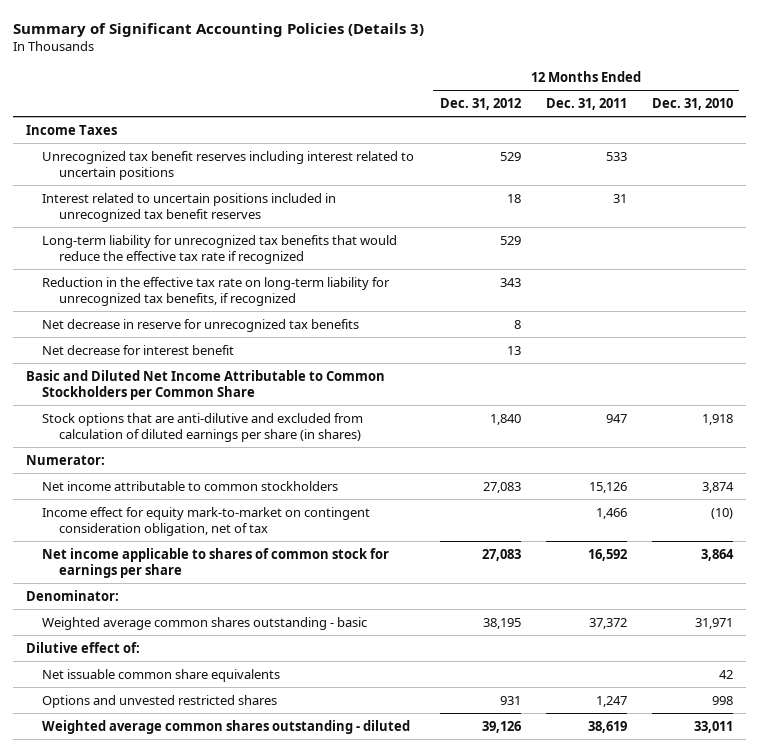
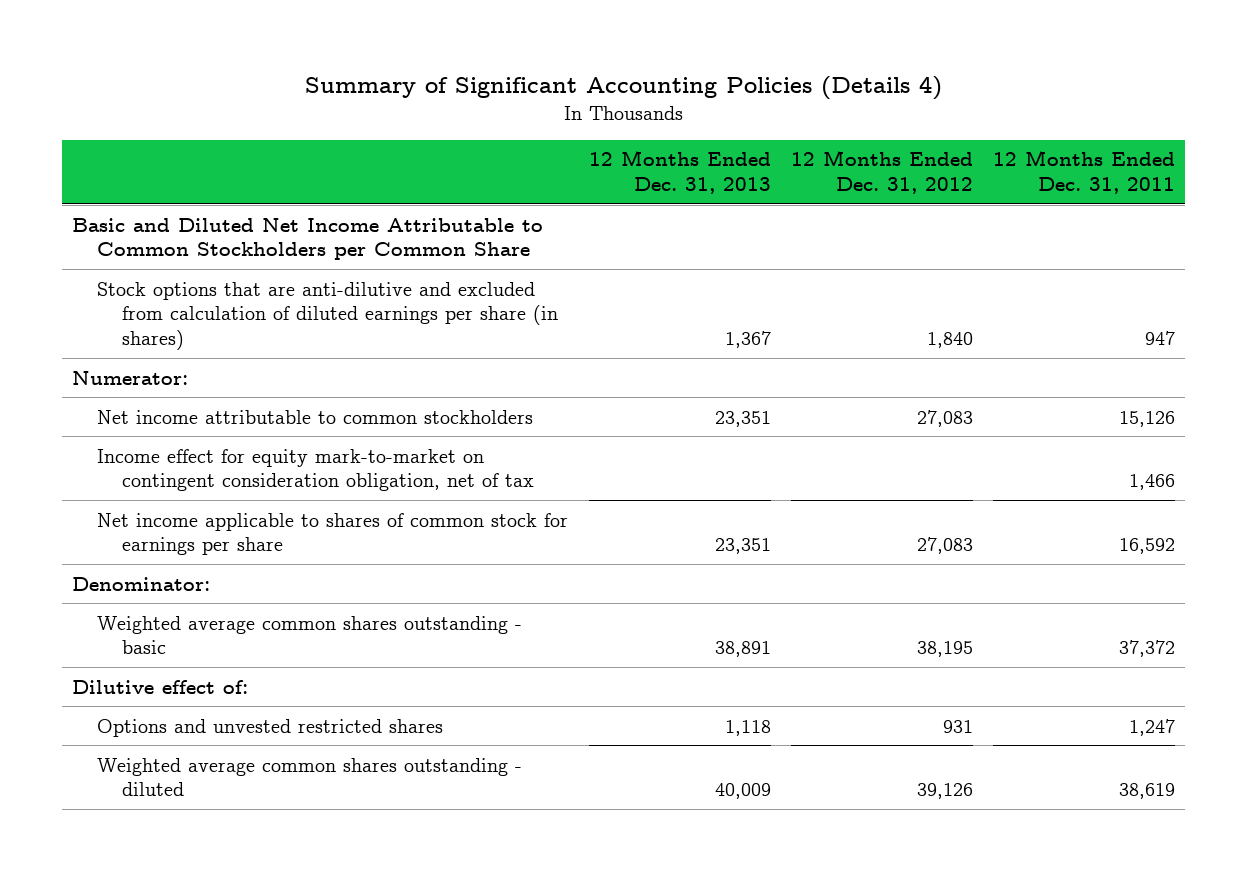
[13,22,425,37] Summary of Significant Accounting Policies (Details 3) -> [304,76,942,101] Summary of Significant Accounting Policies (Details 4)
[652,98,734,111] Dec. 31, 2010 -> none
none -> [588,150,771,194] 12 Months Ended Dec. 31, 2013
[25,124,117,135] Income Taxes -> none
[42,150,415,181] Unrecognized tax benefit reserves including interest related to uncertain positions -> none
[42,192,337,223] Interest related to uncertain positions included in unrecognized tax benefit reserves -> none
[42,234,398,265] Long-term liability for unrecognized tax benefits that would reduce the effective tax rate if recognized -> none
[42,276,391,307] Reduction in the effective tax rate on long-term liability for unrecognized tax benefits, if recognized -> none
[42,318,360,332] Net decrease in reserve for unrecognized tax benefits -> none
[42,344,235,355] Net decrease for interest benefit -> none
[42,668,281,682] Net issuable common share equivalents -> none

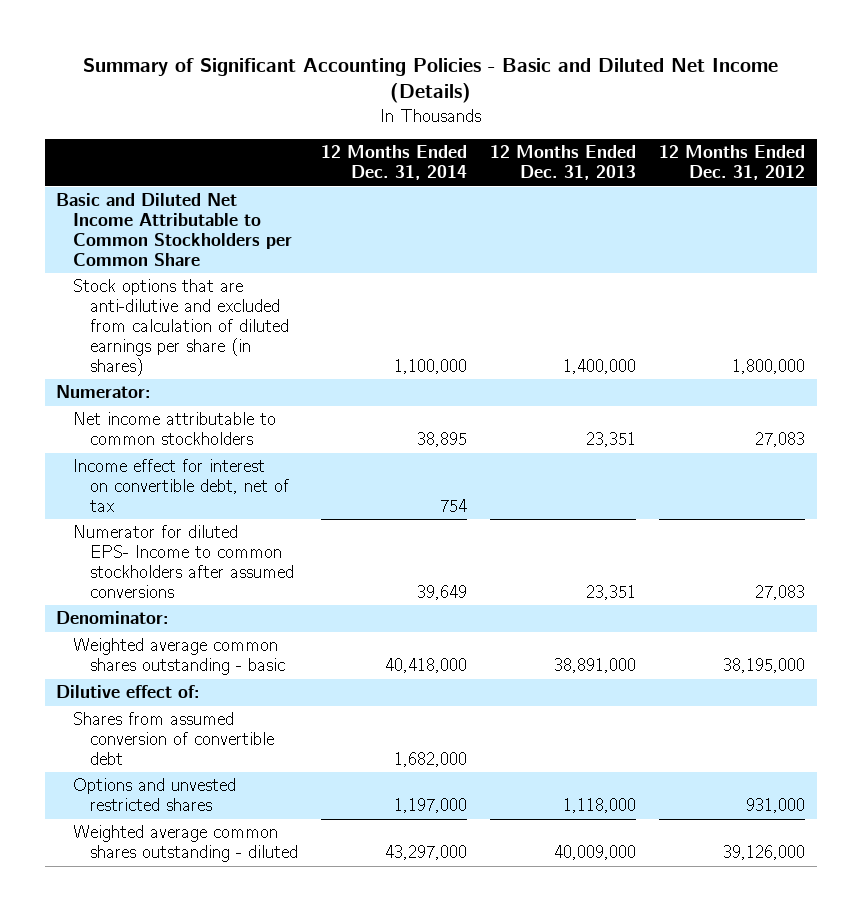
[304,76,942,101] Summary of Significant Accounting Policies (Details 4) -> [82,57,778,104] Summary of Significant Accounting Policies - Basic and Diluted Net Income (Details)
[993,150,1176,194] 12 Months Ended Dec. 31, 2011 -> none
none -> [320,145,467,181] 12 Months Ended Dec. 31, 2014
[724,330,771,348] 1,367 -> [562,358,636,374] 1,400,000
[926,331,973,348] 1,840 -> [731,358,805,374] 1,800,000
[97,448,535,492] Income effect for equity mark-to-market on contingent consideration obligation, net of tax -> none
none -> [72,459,289,513] Income effect for interest on convertible debt, net of tax
[97,512,569,556] Net income applicable to shares of common stock for earnings per share -> [72,525,294,599] Numerator for diluted EPS- Income to common stockholders after assumed conversions
[714,641,771,658] 38,891 -> [553,658,636,674] 38,891,000
[916,641,973,658] 38,195 -> [722,658,805,674] 38,195,000
none -> [72,712,274,766] Shares from assumed conversion of convertible debt
[724,719,771,736] 1,118 -> [562,798,636,814] 1,118,000
[942,719,973,733] 931 -> [745,798,805,814] 931,000
[714,783,771,800] 40,009 -> [553,845,636,861] 40,009,000
[916,783,973,800] 39,126 -> [722,845,805,861] 39,126,000

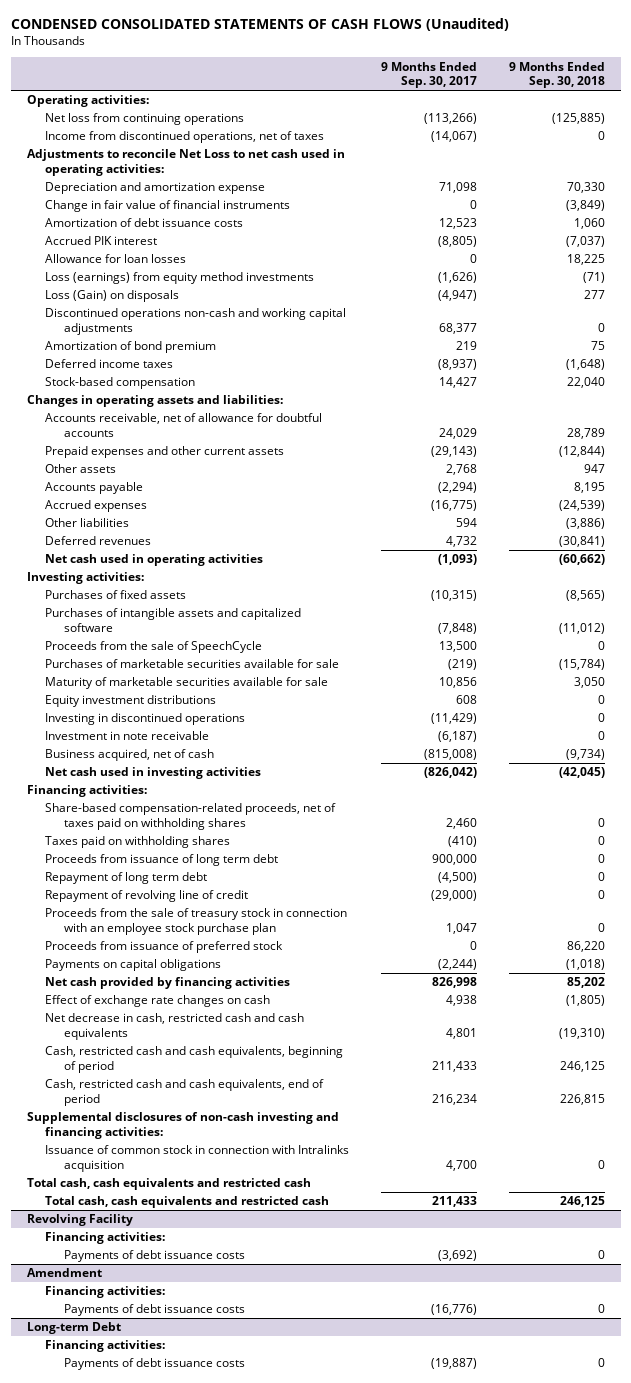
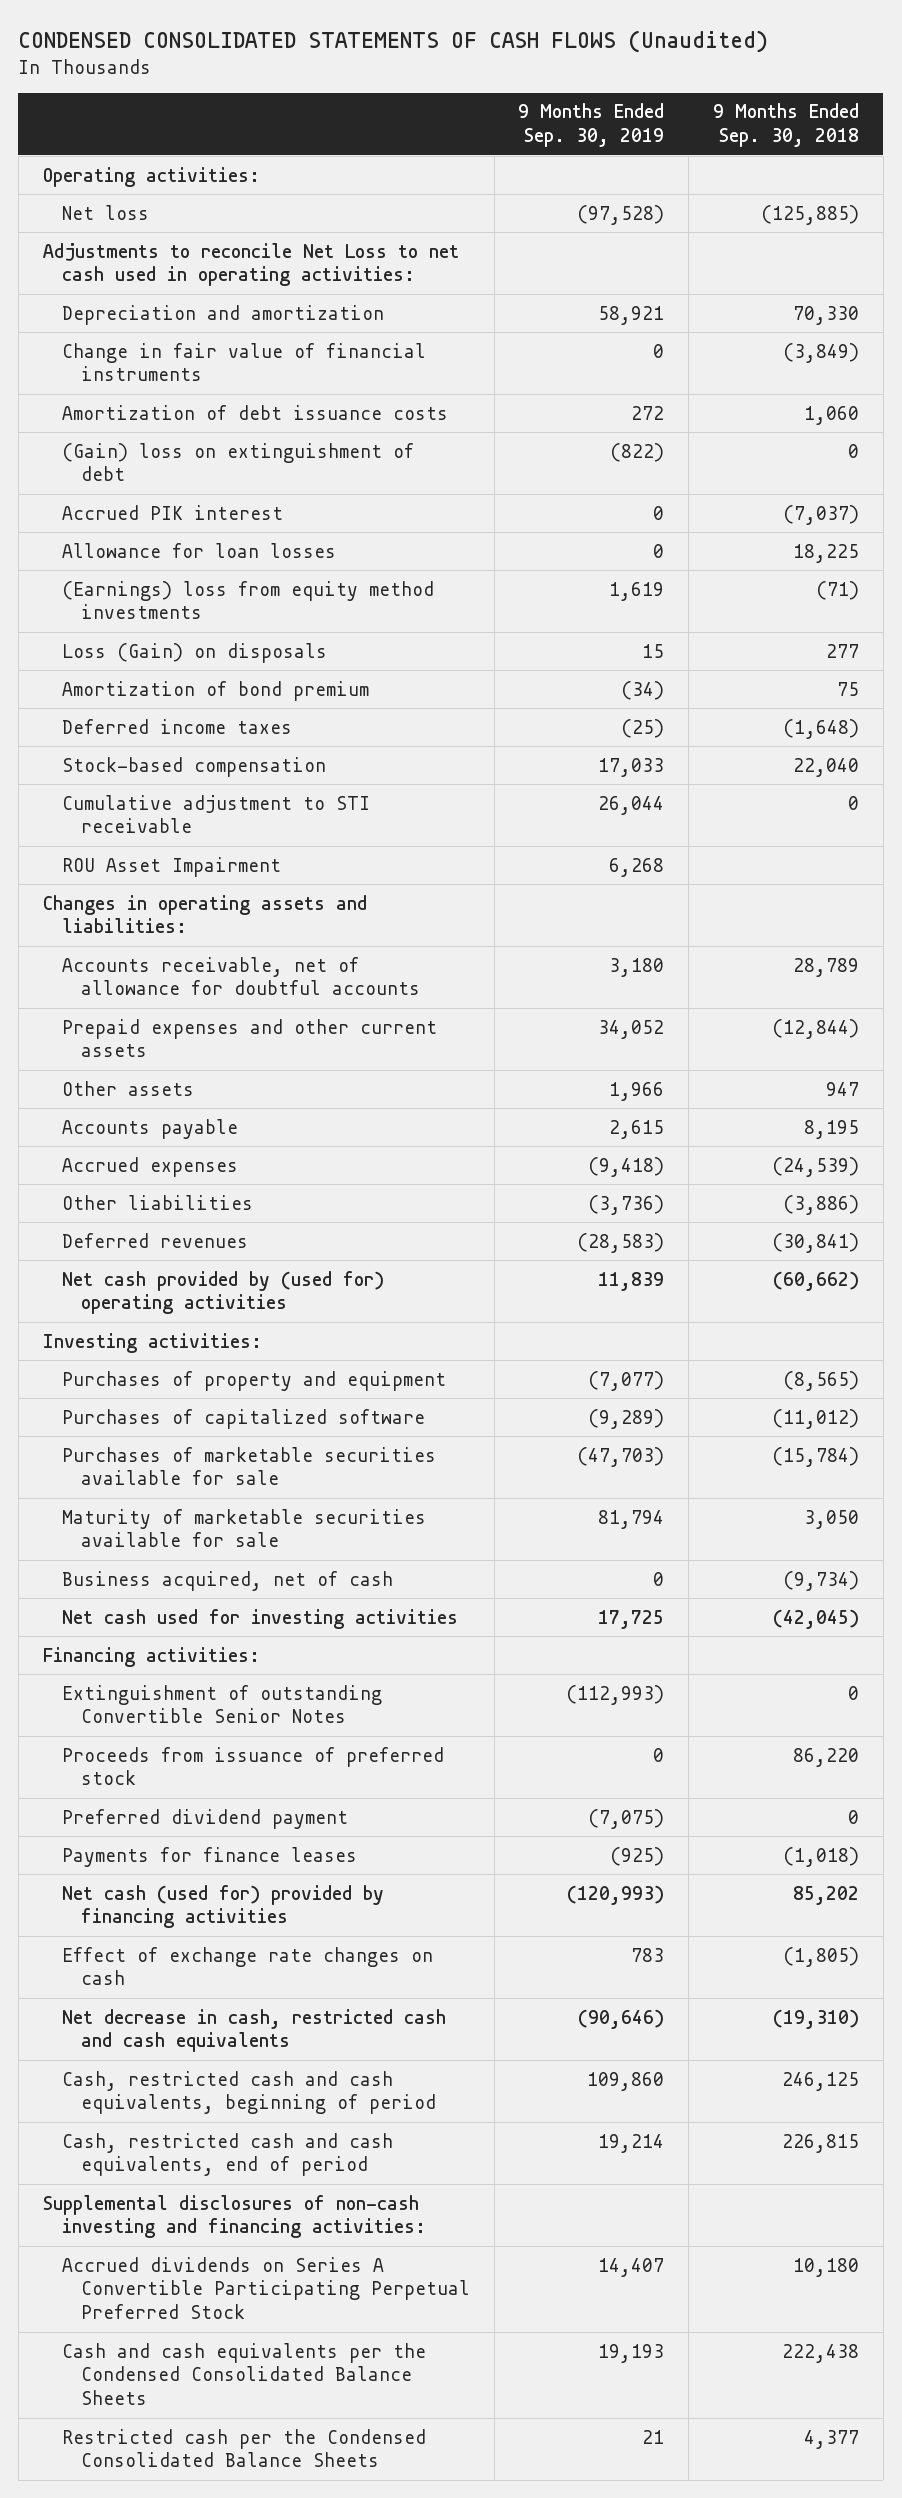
[381,61,478,89] 9 Months Ended Sep. 30, 2017 -> none
none -> [518,103,665,147] 9 Months Ended Sep. 30, 2019
[45,131,325,144] Income from discontinued operations, net of taxes -> none
[45,113,245,126] Net loss from continuing operations -> [61,204,149,220] Net loss
[45,182,266,195] Depreciation and amortization expense -> [61,304,384,325] Depreciation and amortization
none -> [61,442,414,482] (Gain) loss on extinguishment of debt
[45,272,315,285] Loss (earnings) from equity method investments -> [61,580,434,620] (Earnings) loss from equity method investments
[45,308,347,335] Discontinued operations non-cash and working capital adjustments -> none
none -> [61,794,370,834] Cumulative adjustment to STI receivable
none -> [61,856,281,877] ROU Asset Impairment
[45,554,264,567] Net cash used in operating activities -> [61,1270,384,1315] Net cash provided by (used for) operating activities
[45,641,263,654] Proceeds from the sale of SpeechCycle -> none
[45,590,187,600] Purchases of fixed assets -> [61,1370,446,1391] Purchases of property and equipment
[45,608,302,632] Purchases of intangible assets and capitalized software -> [61,1408,425,1429] Purchases of capitalized software
[45,695,217,708] Equity investment distributions -> none
[45,713,246,726] Investing in discontinued operations -> none
[45,731,210,741] Investment in note receivable -> none
[45,767,262,780] Net cash used in investing activities -> [61,1608,458,1629] Net cash used for investing activities
[45,803,337,830] Share-based compensation-related proceeds, net of taxes paid on withholding shares -> none
[45,836,231,849] Taxes paid on withholding shares -> none
[45,854,279,867] Proceeds from issuance of long term debt -> none
[45,872,208,885] Repayment of long term debt -> none
[45,890,249,903] Repayment of revolving line of credit -> none
[45,908,348,935] Proceeds from the sale of treasury stock in connection with an employee stock purchase plan -> none
none -> [61,1684,382,1724] Extinguishment of outstanding Convertible Senior Notes
none -> [61,1808,348,1829] Preferred dividend payment
[45,959,222,972] Payments on capital obligations -> [61,1846,357,1867] Payments for finance leases
[45,977,291,990] Net cash provided by financing activities -> [61,1884,384,1929] Net cash (used for) provided by financing activities
[45,1145,350,1172] Issuance of common stock in connection with Intralinks acquisition -> none
[26,1178,311,1191] Total cash, cash equivalents and restricted cash -> none
[45,1196,330,1209] Total cash, cash equivalents and restricted cash -> none
[26,1214,133,1227] Revolving Facility -> none
[45,1232,166,1245] Financing activities: -> none
[64,1250,246,1263] Payments of debt issuance costs -> none
[26,1268,102,1278] Amendment -> none
[45,1286,166,1299] Financing activities: -> none
[64,1304,246,1317] Payments of debt issuance costs -> none
[26,1322,121,1335] Long-term Debt -> none
[45,1340,166,1353] Financing activities: -> none
[64,1358,246,1371] Payments of debt issuance costs -> none
none -> [61,2256,470,2320] Accrued dividends on Series A Convertible Participating Perpetual Preferred Stock
none -> [61,2342,426,2406] Cash and cash equivalents per the Condensed Consolidated Balance Sheets
none -> [61,2428,426,2468] Restricted cash per the Condensed Consolidated Balance Sheets

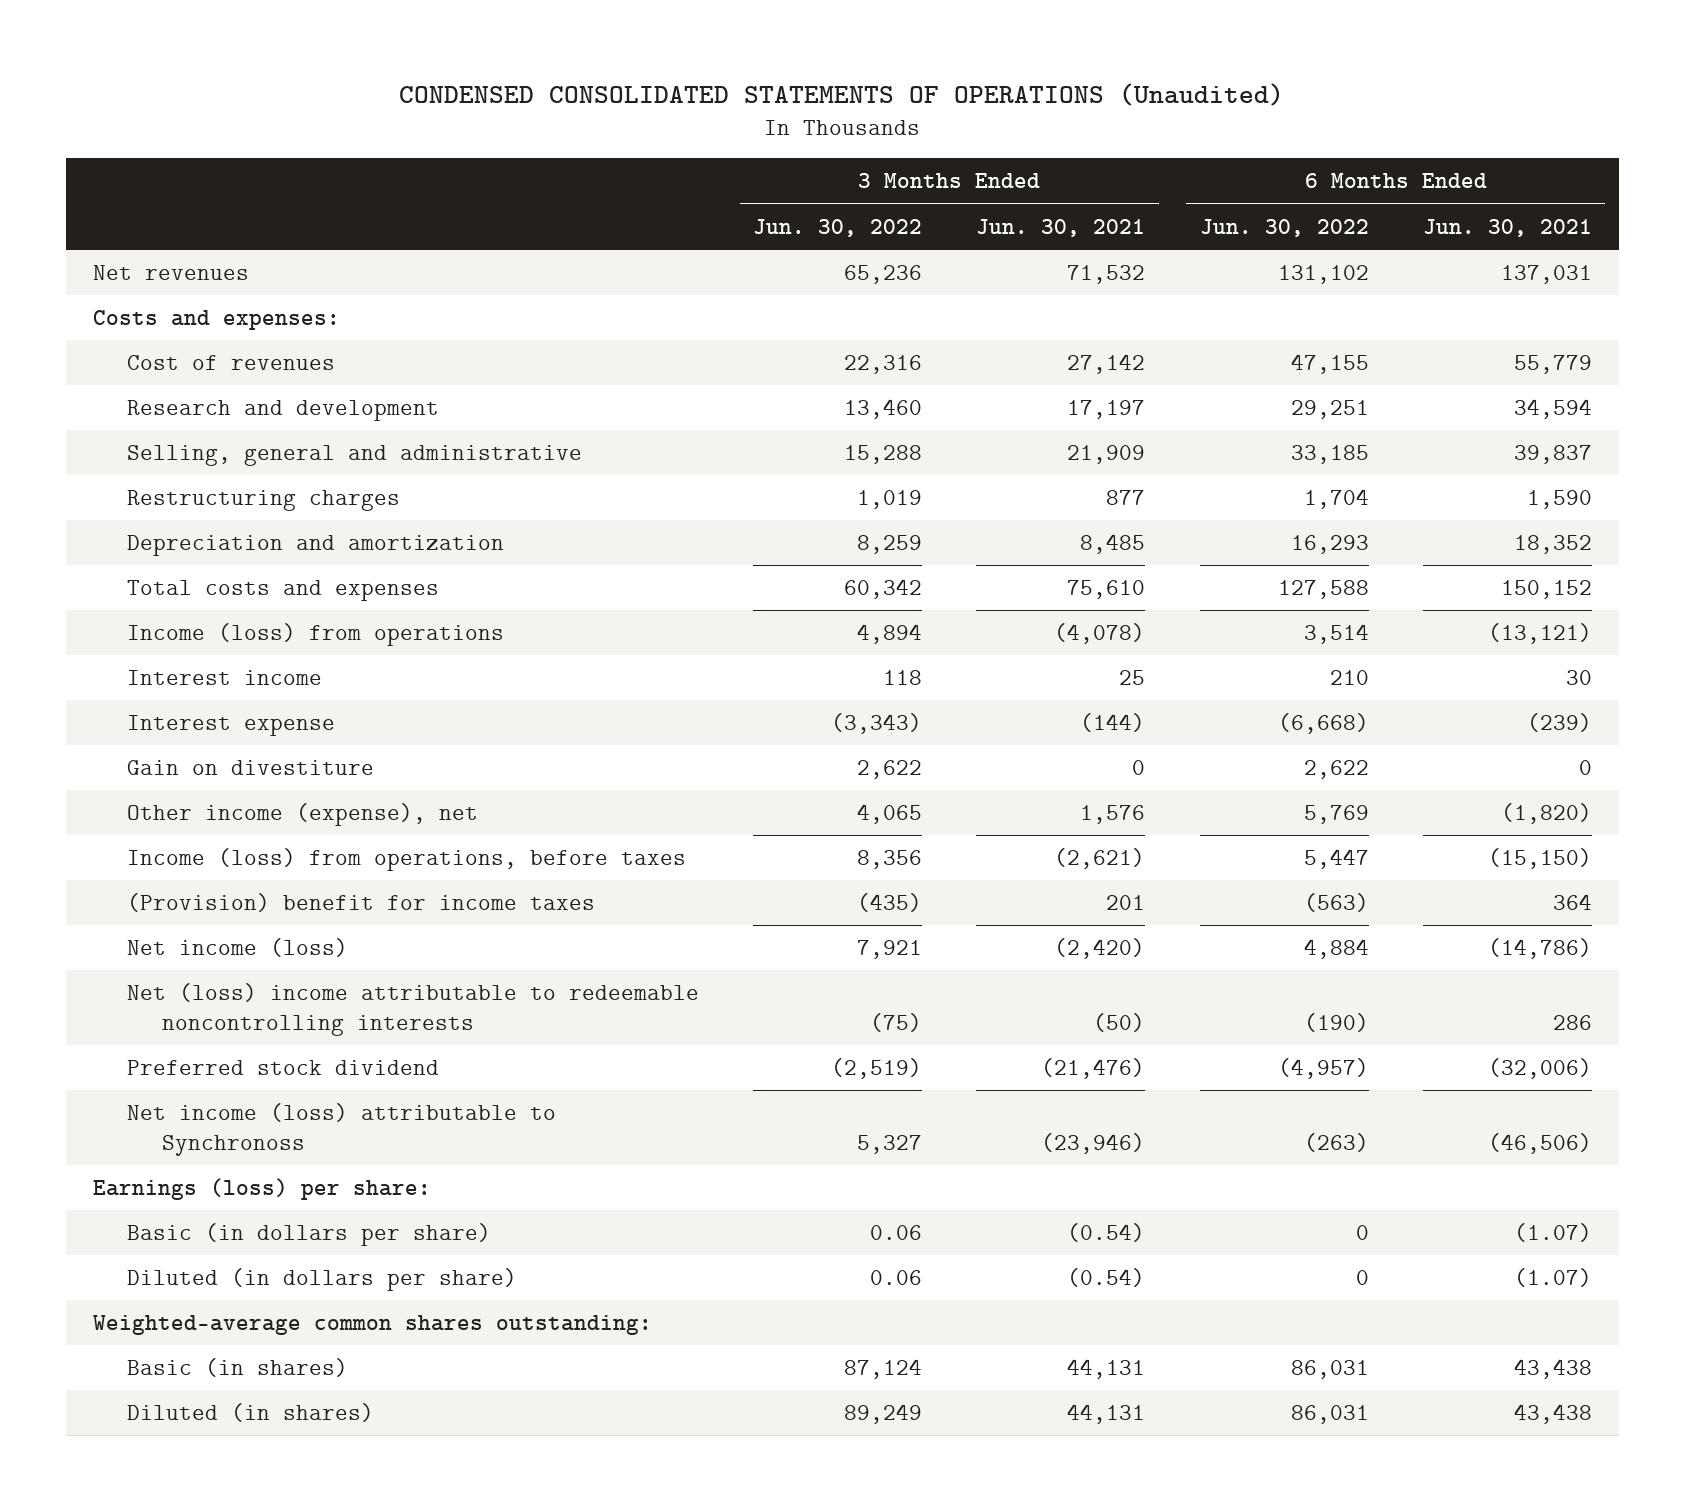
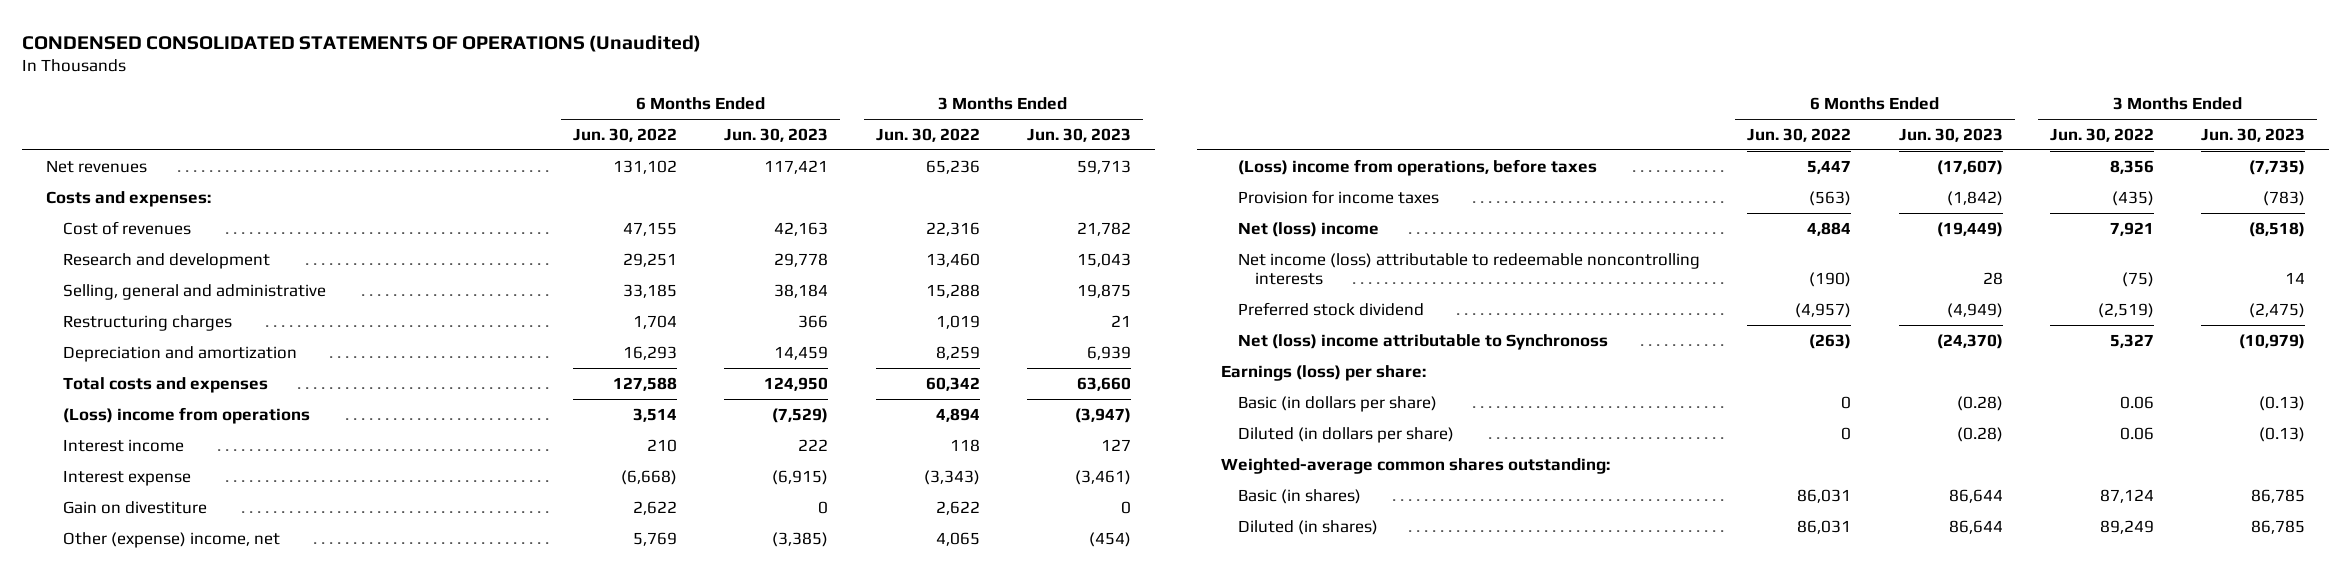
[976,218,1146,237] Jun. 30, 2021 -> none
[1422,218,1592,237] Jun. 30, 2021 -> none
none -> [724,127,829,142] Jun. 30, 2023
none -> [1027,127,1132,142] Jun. 30, 2023
[127,622,505,646] Income (loss) from operations -> [63,406,311,424] (Loss) income from operations
[127,802,479,826] Other income (expense), net -> [63,531,281,548] Other (expense) income, net
[127,847,687,871] Income (loss) from operations, before taxes -> [1237,158,1597,176] (Loss) income from operations, before taxes
[127,892,596,912] (Provision) benefit for income taxes -> [1237,189,1439,204] Provision for income taxes
[127,937,349,957] Net income (loss) -> [1237,221,1379,237] Net (loss) income
[127,982,700,1036] Net (loss) income attributable to redeemable noncontrolling interests -> [1237,252,1700,286] Net income (loss) attributable to redeemable noncontrolling interests
[127,1102,557,1156] Net income (loss) attributable to Synchronoss -> [1237,333,1608,350] Net (loss) income attributable to Synchronoss

